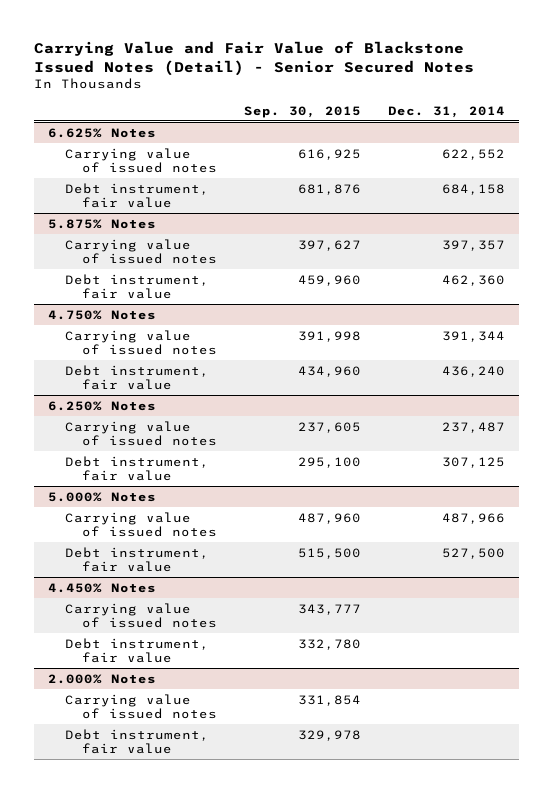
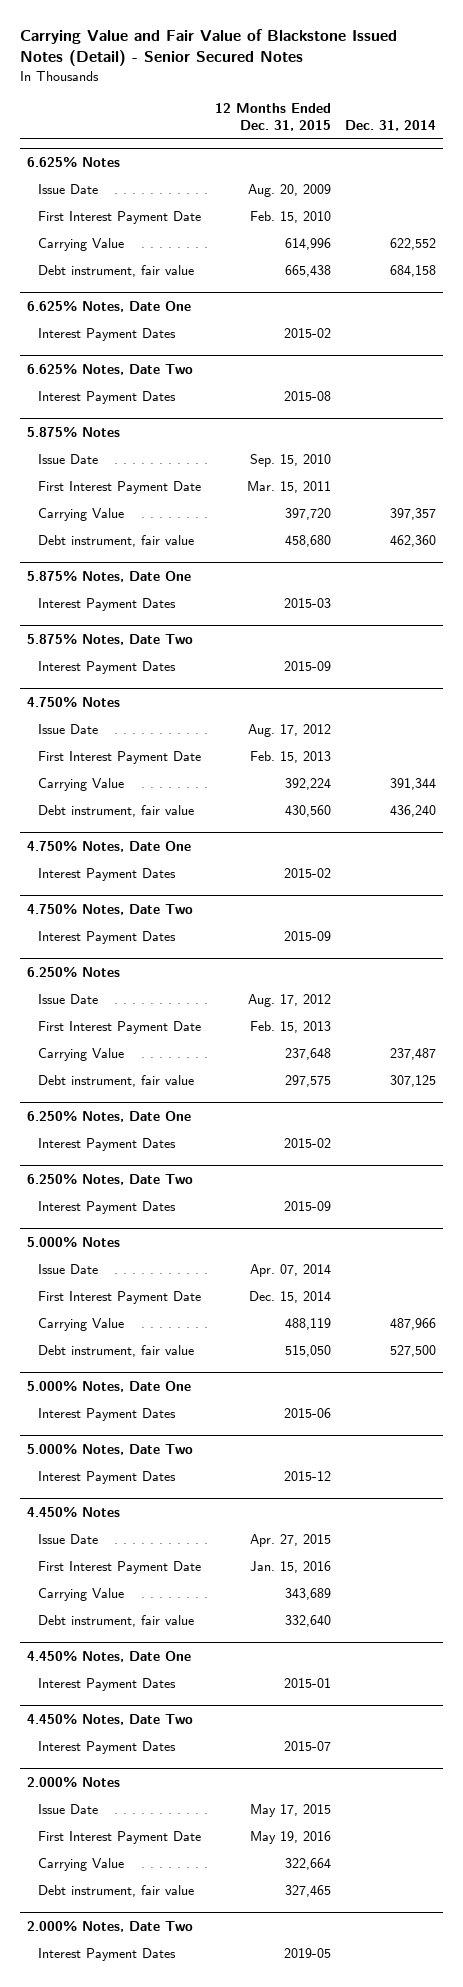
[244,105,362,118] Sep. 30, 2015 -> none
none -> [214,102,331,131] 12 Months Ended Dec. 31, 2015
none -> [37,184,98,195] Issue Date
none -> [37,211,201,225] First Interest Payment Date
[64,147,218,174] Carrying value of issued notes -> [37,238,124,252] Carrying Value
none -> [27,299,192,312] 6.625% Notes, Date One
none -> [37,328,176,342] Interest Payment Dates
none -> [27,362,194,375] 6.625% Notes, Date Two
none -> [37,391,176,405] Interest Payment Dates
none -> [37,454,98,465] Issue Date
none -> [37,481,201,495] First Interest Payment Date
[64,238,218,265] Carrying value of issued notes -> [37,508,124,522] Carrying Value
none -> [27,569,192,582] 5.875% Notes, Date One
none -> [37,598,176,612] Interest Payment Dates
none -> [27,632,194,645] 5.875% Notes, Date Two
none -> [37,661,176,675] Interest Payment Dates
none -> [37,724,98,735] Issue Date
none -> [37,751,201,765] First Interest Payment Date
[64,329,218,356] Carrying value of issued notes -> [37,778,124,792] Carrying Value
none -> [27,839,192,852] 4.750% Notes, Date One
none -> [37,868,176,882] Interest Payment Dates
none -> [27,902,194,915] 4.750% Notes, Date Two
none -> [37,931,176,945] Interest Payment Dates
none -> [37,994,98,1005] Issue Date
none -> [37,1021,201,1035] First Interest Payment Date
[64,420,218,447] Carrying value of issued notes -> [37,1048,124,1062] Carrying Value
none -> [27,1109,192,1122] 6.250% Notes, Date One
none -> [37,1138,176,1152] Interest Payment Dates
none -> [27,1172,194,1185] 6.250% Notes, Date Two
none -> [37,1201,176,1215] Interest Payment Dates
none -> [37,1264,98,1275] Issue Date
none -> [37,1291,201,1305] First Interest Payment Date
[64,511,218,538] Carrying value of issued notes -> [37,1318,124,1332] Carrying Value
none -> [27,1379,192,1392] 5.000% Notes, Date One
none -> [37,1408,176,1422] Interest Payment Dates
none -> [27,1442,194,1455] 5.000% Notes, Date Two
none -> [37,1471,176,1485] Interest Payment Dates
none -> [37,1534,98,1545] Issue Date
none -> [37,1561,201,1575] First Interest Payment Date
[64,602,218,629] Carrying value of issued notes -> [37,1588,124,1602] Carrying Value
none -> [27,1649,192,1662] 4.450% Notes, Date One
none -> [37,1678,176,1692] Interest Payment Dates
none -> [27,1712,194,1725] 4.450% Notes, Date Two
none -> [37,1741,176,1755] Interest Payment Dates
none -> [37,1804,98,1815] Issue Date
none -> [37,1831,201,1845] First Interest Payment Date
[64,693,218,720] Carrying value of issued notes -> [37,1858,124,1872] Carrying Value
none -> [27,1919,194,1932] 2.000% Notes, Date Two
none -> [37,1948,176,1962] Interest Payment Dates

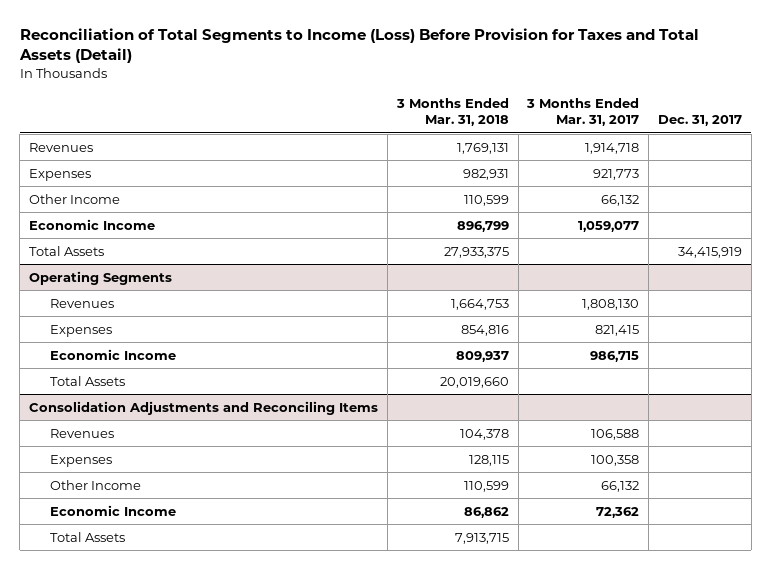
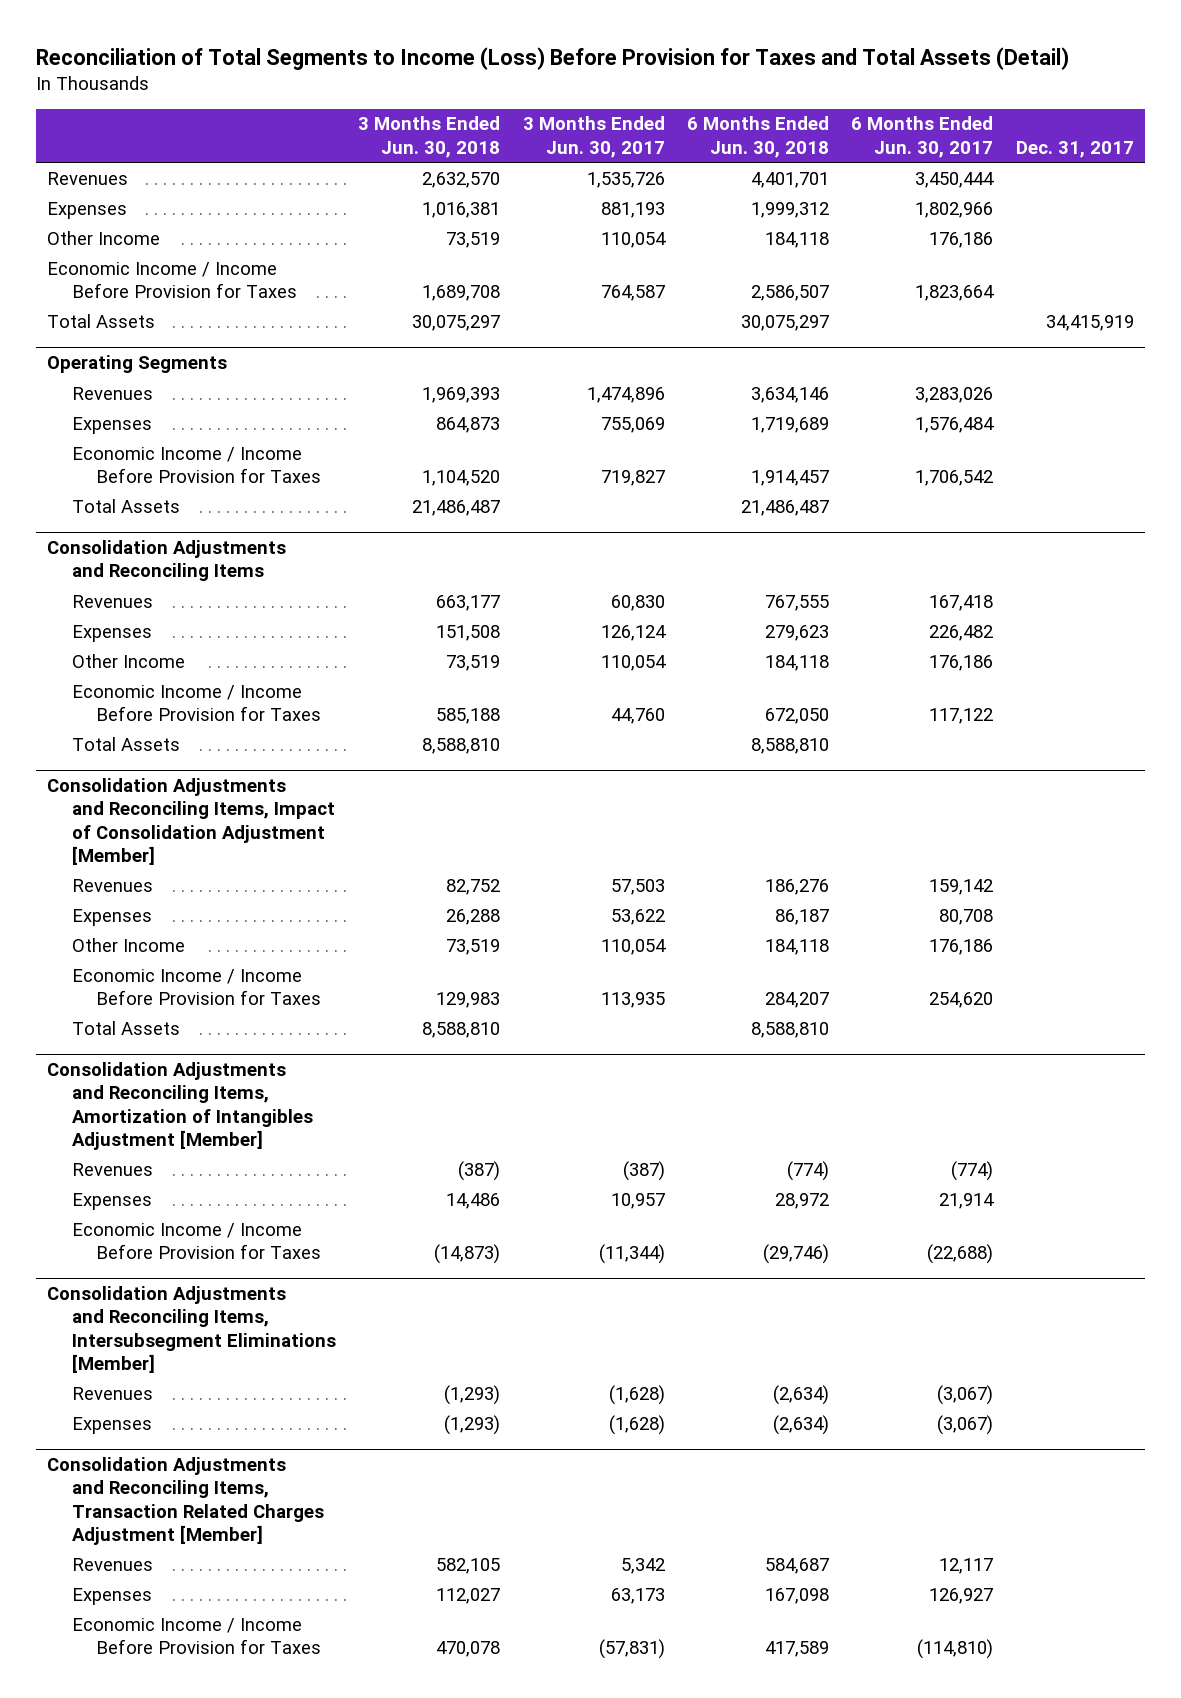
[395,98,509,127] 3 Months Ended Mar. 31, 2018 -> none
[526,98,640,127] 3 Months Ended Mar. 31, 2017 -> none
none -> [358,116,501,158] 3 Months Ended Jun. 30, 2018
none -> [522,116,665,158] 3 Months Ended Jun. 30, 2017
none -> [686,116,829,158] 6 Months Ended Jun. 30, 2018
none -> [851,116,994,158] 6 Months Ended Jun. 30, 2017
[28,218,155,230] Economic Income -> [47,261,297,298] Economic Income / Income Before Provision for Taxes
[49,348,176,360] Economic Income -> [71,446,322,483] Economic Income / Income Before Provision for Taxes
[49,504,176,516] Economic Income -> [71,684,322,721] Economic Income / Income Before Provision for Taxes
none -> [47,778,335,865] Consolidation Adjustments and Reconciling Items, Impact of Consolidation Adjustment [Member]
none -> [71,878,153,892] Revenues
none -> [71,908,152,926] Expenses
none -> [71,937,185,952] Other Income
none -> [71,968,322,1005] Economic Income / Income Before Provision for Taxes
none -> [71,1020,180,1035] Total Assets
none -> [47,1062,313,1150] Consolidation Adjustments and Reconciling Items, Amortization of Intangibles Adjustment [Member]
none -> [71,1162,153,1176] Revenues
none -> [71,1192,152,1210] Expenses
none -> [71,1222,322,1259] Economic Income / Income Before Provision for Taxes
none -> [47,1286,336,1373] Consolidation Adjustments and Reconciling Items, Intersubsegment Eliminations [Member]
none -> [71,1386,153,1400] Revenues
none -> [71,1416,152,1434] Expenses
none -> [47,1457,324,1545] Consolidation Adjustments and Reconciling Items, Transaction Related Charges Adjustment [Member]
none -> [71,1557,153,1571] Revenues
none -> [71,1587,152,1605] Expenses
none -> [71,1617,322,1654] Economic Income / Income Before Provision for Taxes

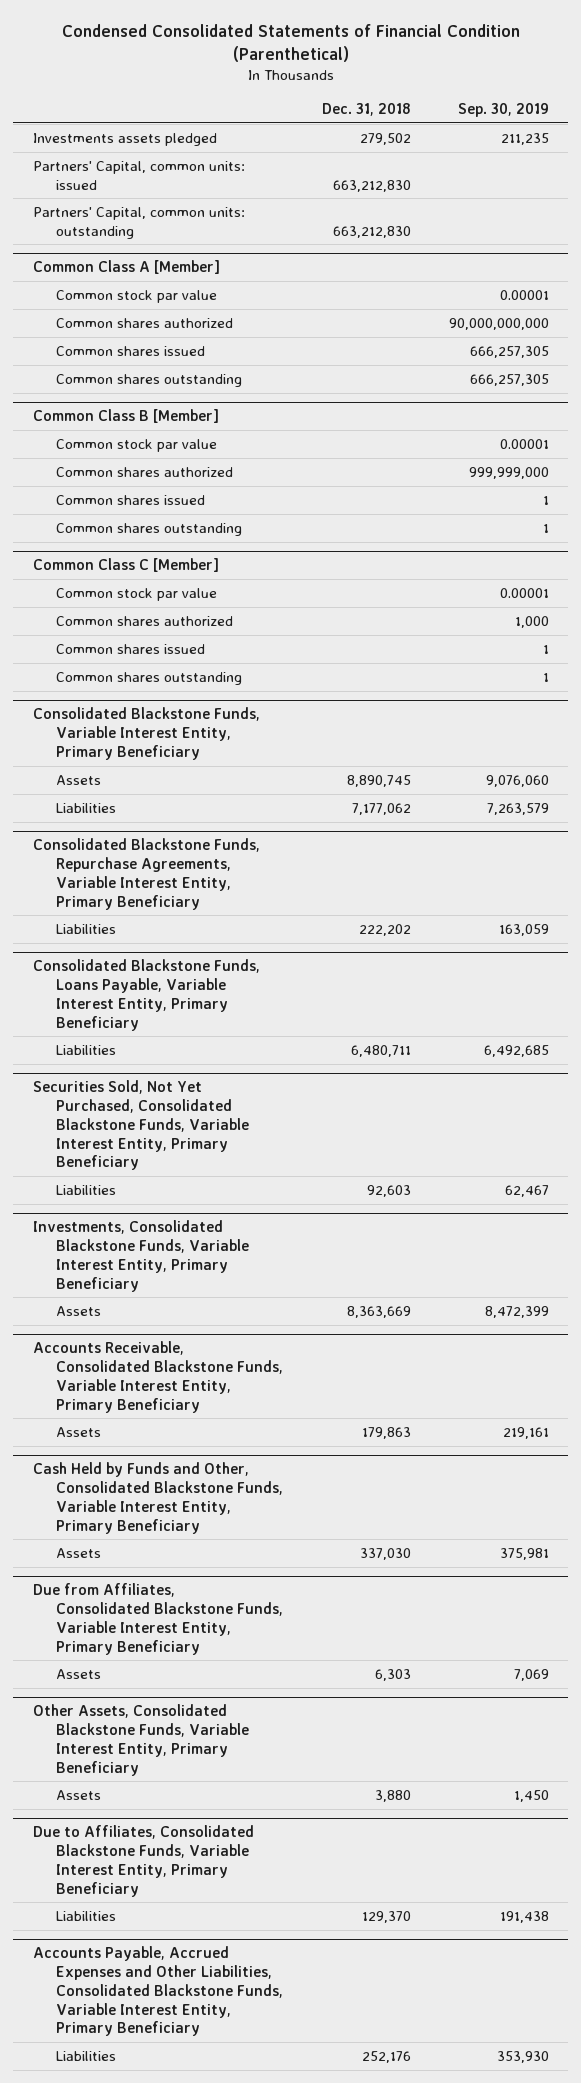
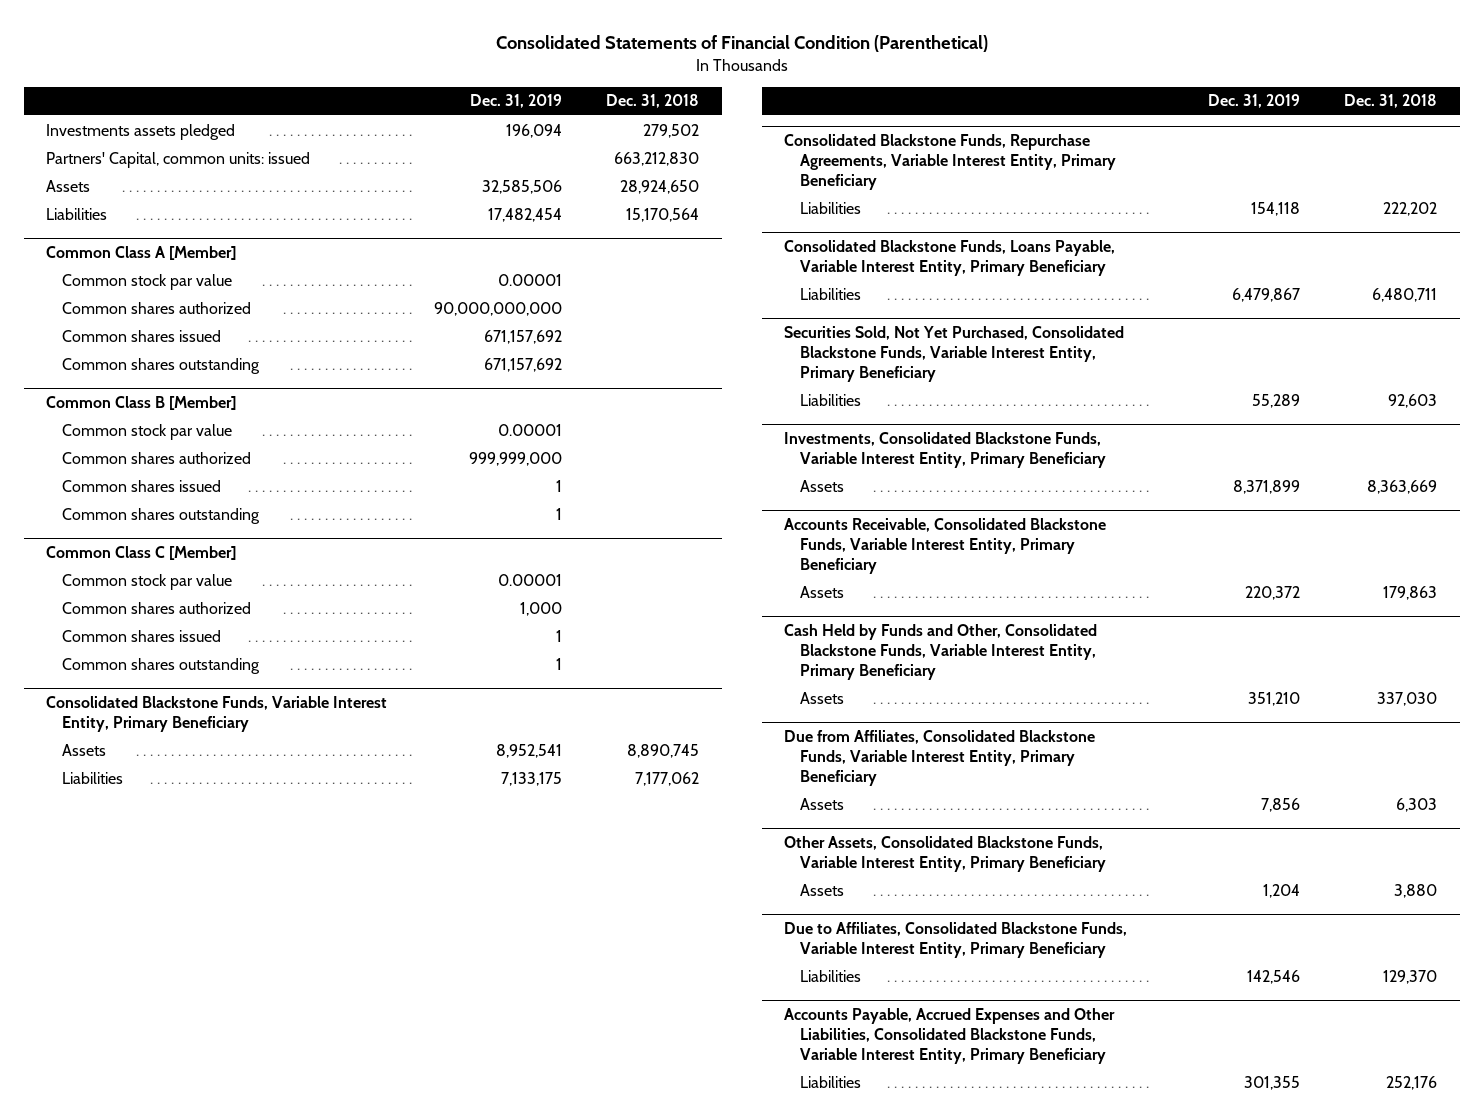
[61,23,520,62] Condensed Consolidated Statements of Financial Condition (Parenthetical) -> [495,34,988,52] Consolidated Statements of Financial Condition (Parenthetical)
[457,102,549,117] Sep. 30, 2019 -> none
none -> [469,94,562,109] Dec. 31, 2019
[32,206,245,239] Partners' Capital, common units: outstanding -> none
none -> [46,179,91,192] Assets
none -> [46,207,108,220] Liabilities

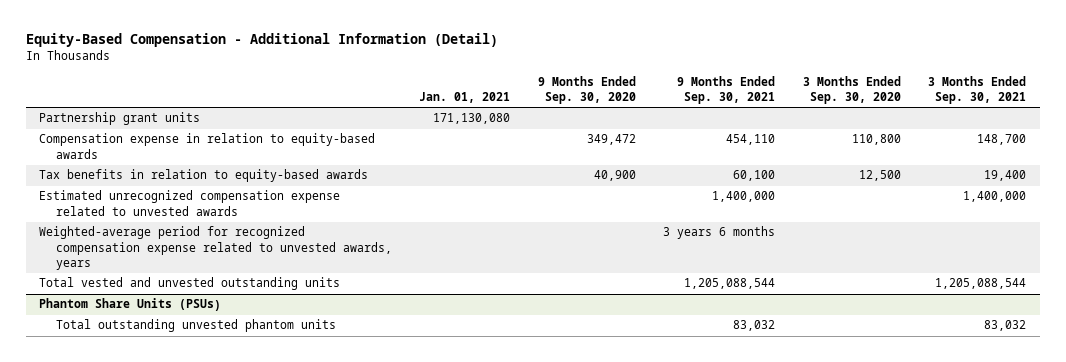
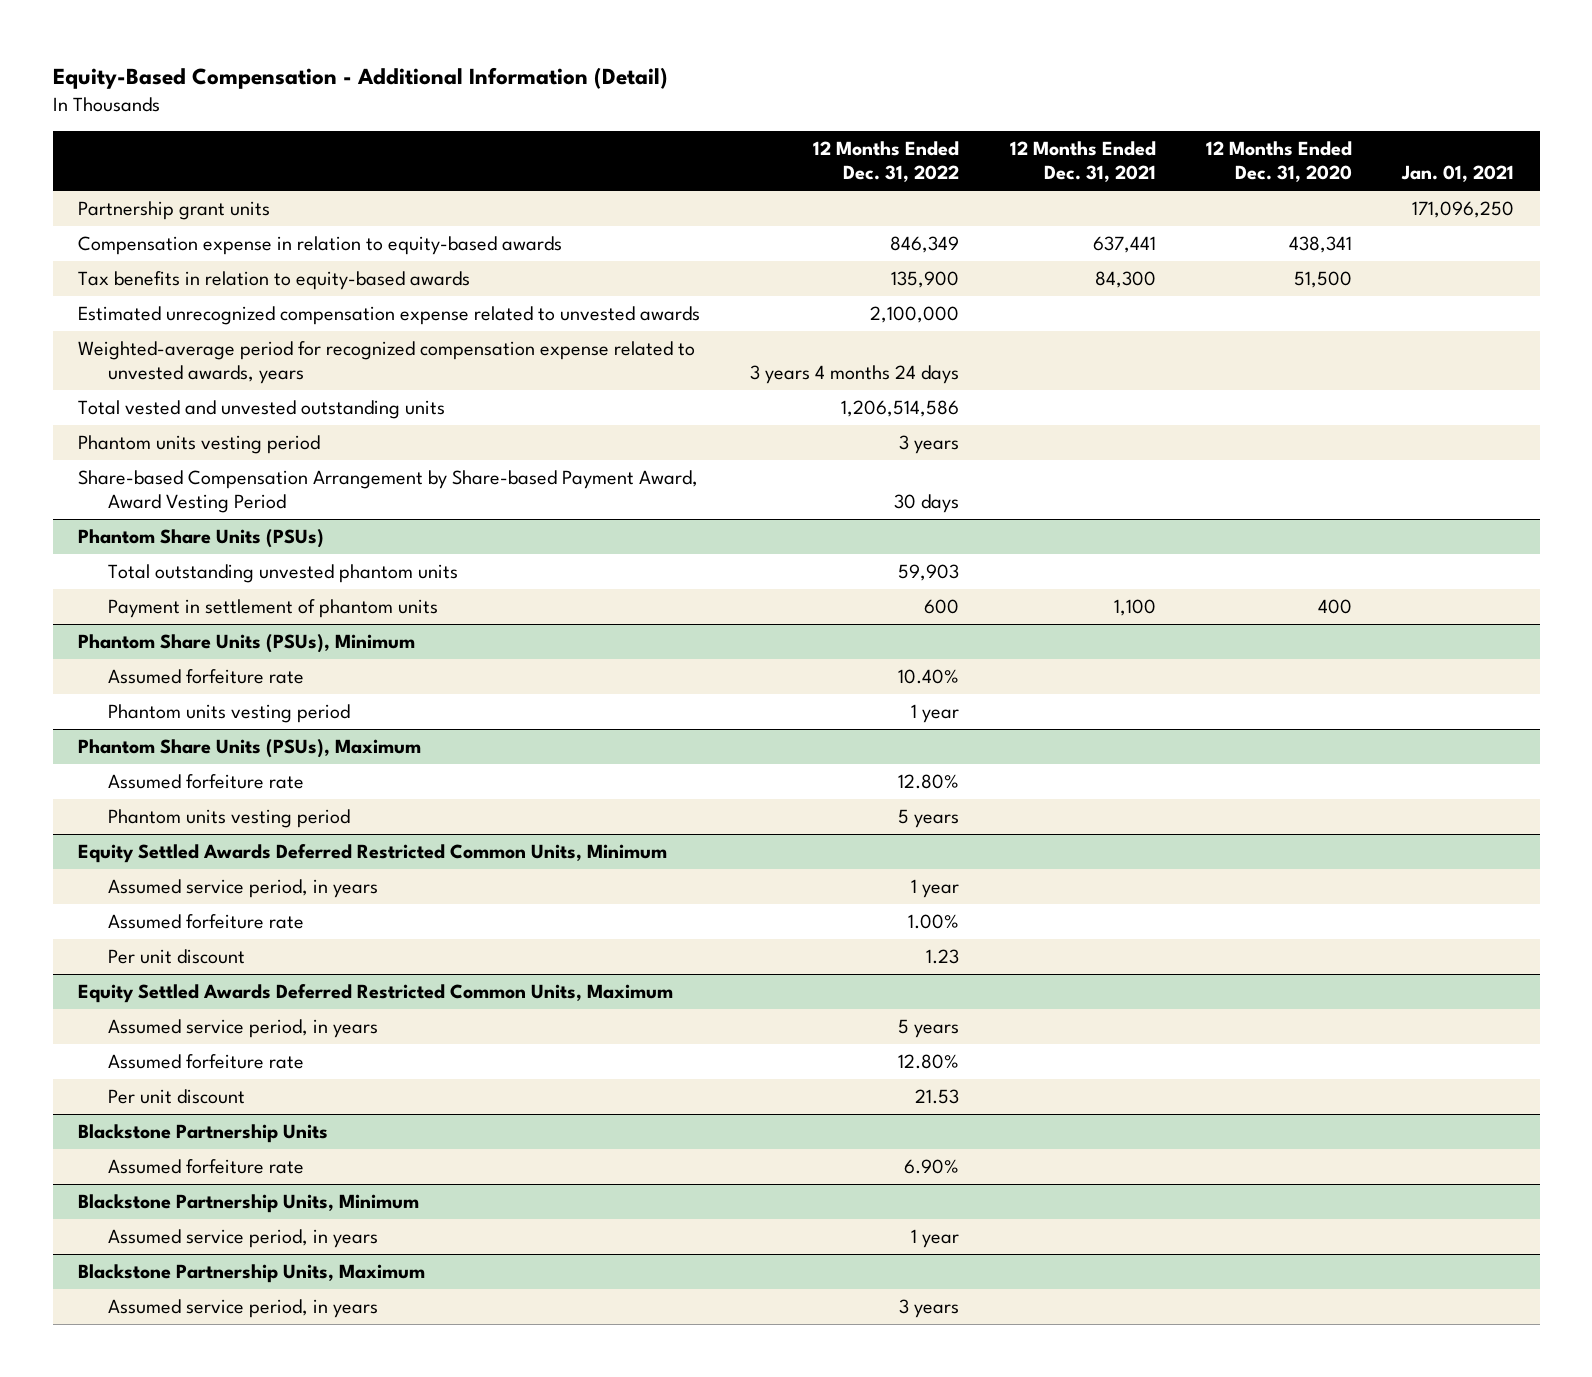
[537,75,636,104] 9 Months Ended Sep. 30, 2020 -> none
[677,75,776,104] 9 Months Ended Sep. 30, 2021 -> none
[802,75,901,104] 3 Months Ended Sep. 30, 2020 -> none
[928,75,1027,104] 3 Months Ended Sep. 30, 2021 -> none
none -> [813,141,960,183] 12 Months Ended Dec. 31, 2022
none -> [1009,141,1156,183] 12 Months Ended Dec. 31, 2021
none -> [1206,141,1353,183] 12 Months Ended Dec. 31, 2020
[433,113,511,125] 171,130,080 -> [1412,200,1515,218] 171,096,250
none -> [78,434,321,454] Phantom units vesting period
none -> [78,469,699,514] Share-based Compensation Arrangement by Share-based Payment Award, Award Vesting Period
none -> [108,598,439,618] Payment in settlement of phantom units
none -> [78,633,416,653] Phantom Share Units (PSUs), Minimum
none -> [108,668,305,684] Assumed forfeiture rate
none -> [108,703,351,723] Phantom units vesting period
none -> [78,738,422,758] Phantom Share Units (PSUs), Maximum
none -> [108,773,305,789] Assumed forfeiture rate
none -> [108,808,351,828] Phantom units vesting period
none -> [78,843,668,863] Equity Settled Awards Deferred Restricted Common Units, Minimum
none -> [108,878,379,898] Assumed service period, in years
none -> [108,913,305,929] Assumed forfeiture rate
none -> [108,948,246,964] Per unit discount
none -> [78,983,674,1003] Equity Settled Awards Deferred Restricted Common Units, Maximum
none -> [108,1018,379,1038] Assumed service period, in years
none -> [108,1053,305,1069] Assumed forfeiture rate
none -> [108,1088,246,1104] Per unit discount
none -> [78,1123,329,1143] Blackstone Partnership Units
none -> [108,1158,305,1174] Assumed forfeiture rate
none -> [78,1193,420,1213] Blackstone Partnership Units, Minimum
none -> [108,1228,379,1248] Assumed service period, in years
none -> [78,1263,426,1283] Blackstone Partnership Units, Maximum
none -> [108,1298,379,1318] Assumed service period, in years

